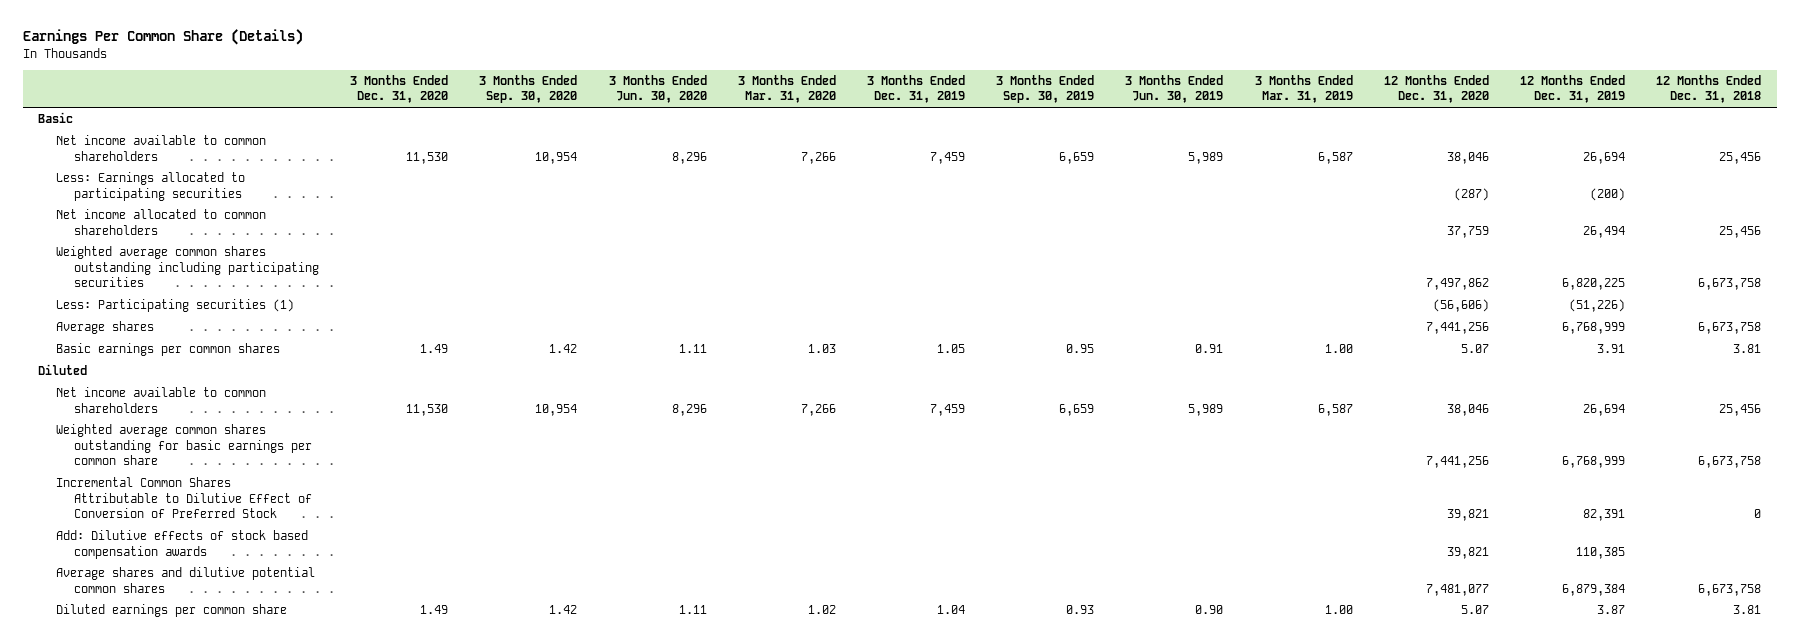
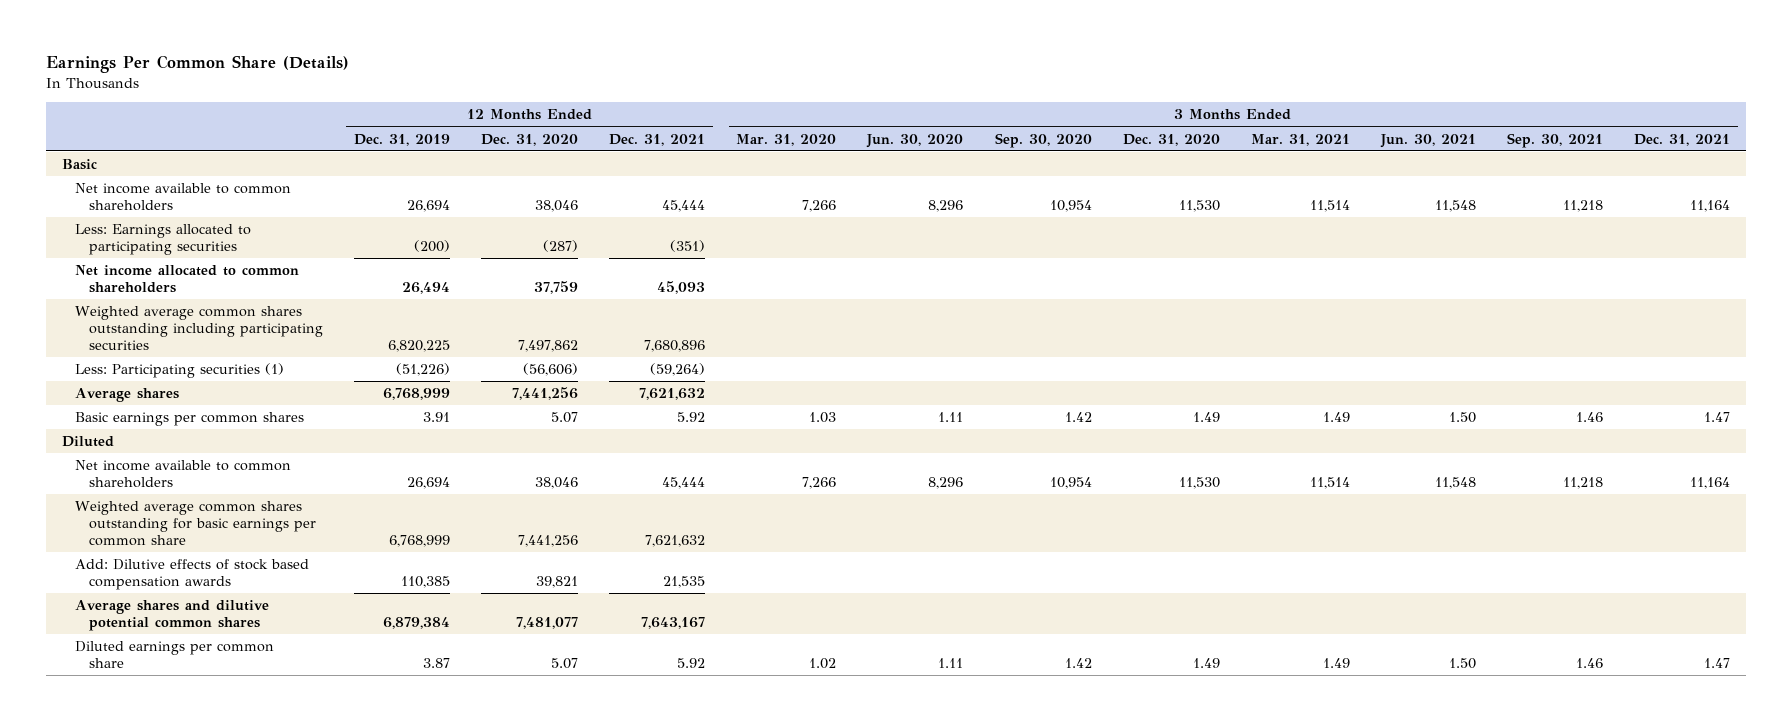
[867,75,966,104] 3 Months Ended Dec. 31, 2019 -> none
[996,75,1095,104] 3 Months Ended Sep. 30, 2019 -> none
[1125,75,1224,104] 3 Months Ended Jun. 30, 2019 -> none
[1254,75,1353,104] 3 Months Ended Mar. 31, 2019 -> none
[1656,75,1762,104] 12 Months Ended Dec. 31, 2018 -> none
none -> [609,133,706,146] Dec. 31, 2021
none -> [1250,133,1350,146] Mar. 31, 2021
none -> [1379,133,1476,148] Jun. 30, 2021
none -> [1506,132,1603,148] Sep. 30, 2021
none -> [1633,133,1730,146] Dec. 31, 2021
[56,477,312,518] Incremental Common Shares Attributable to Dilutive Effect of Conversion of Preferred Stock -> none

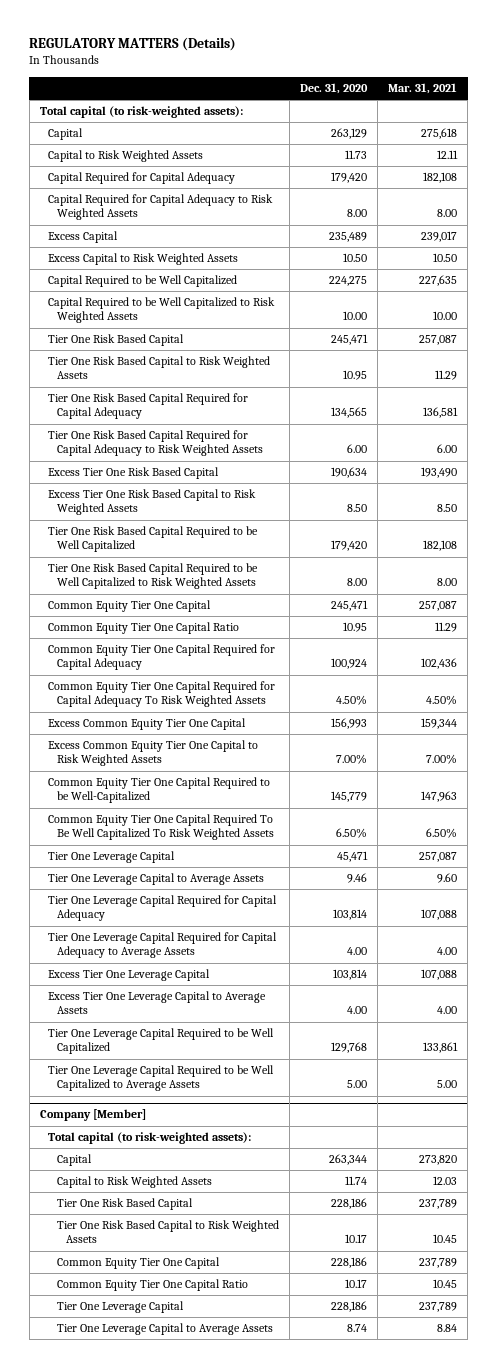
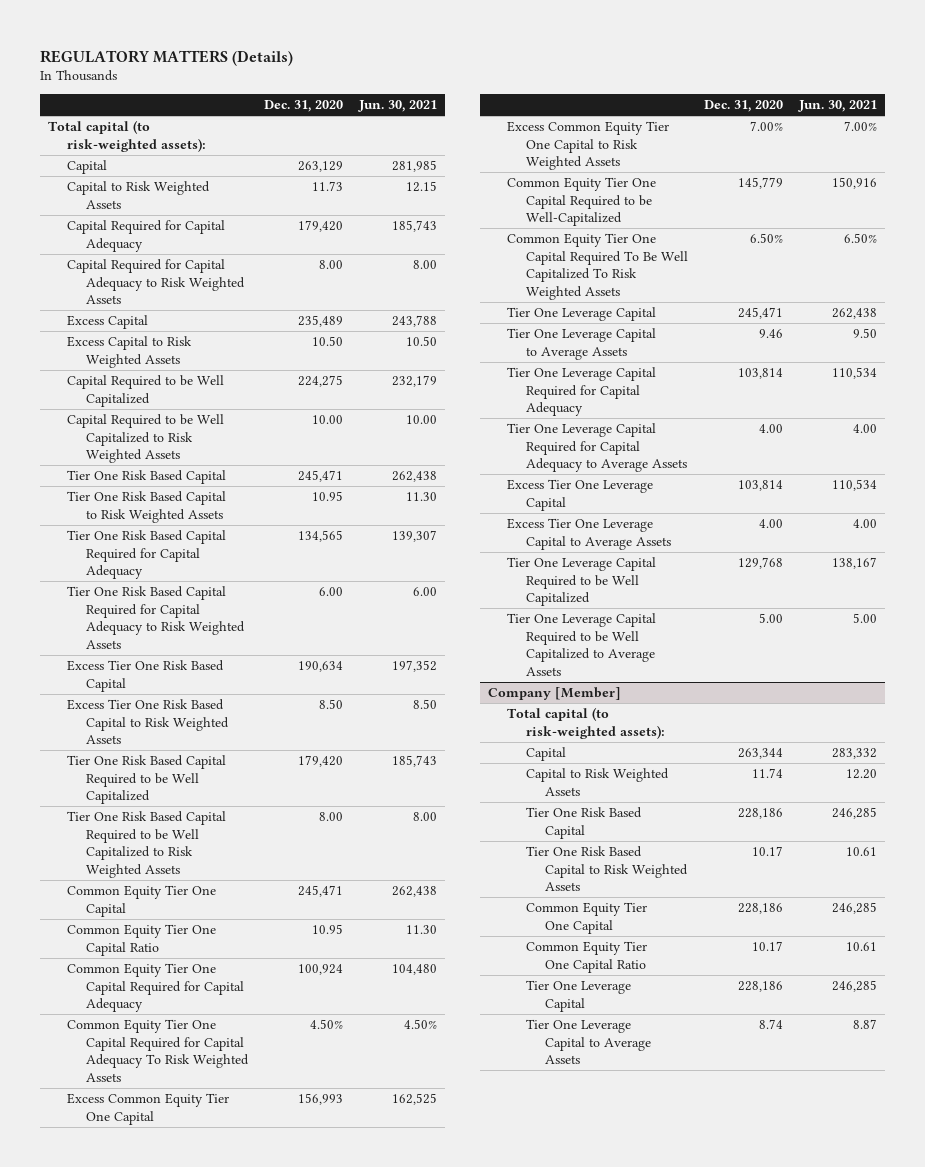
[388,82,458,94] Mar. 31, 2021 -> none
none -> [358,100,438,113] Jun. 30, 2021
[337,851,369,863] 45,471 -> [738,307,784,320] 245,471

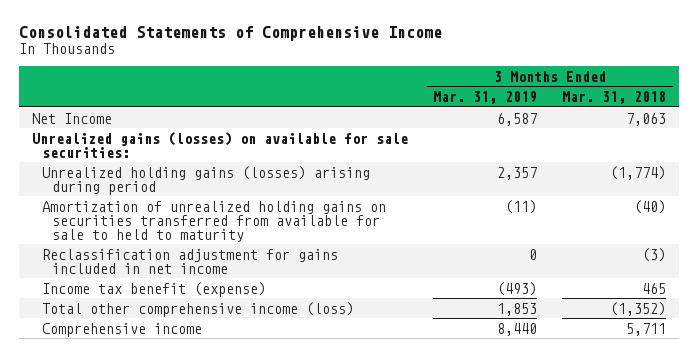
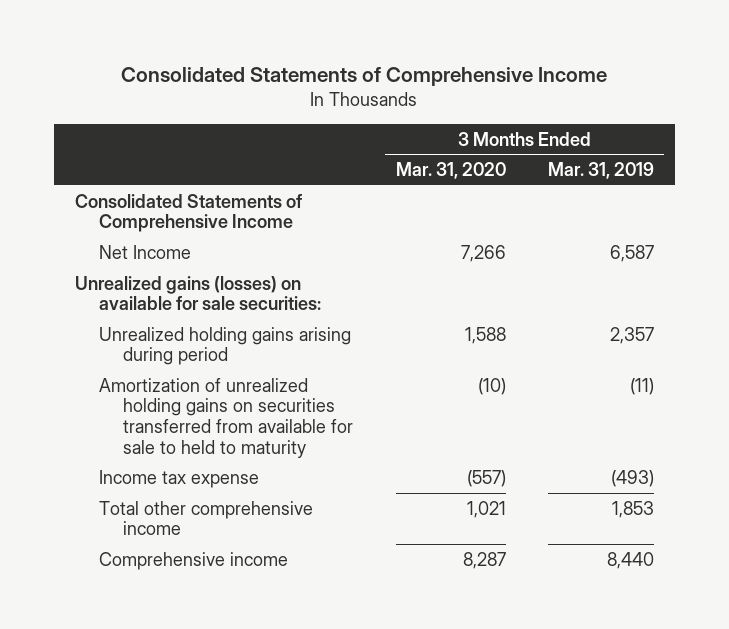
[562,90,667,104] Mar. 31, 2018 -> none
none -> [395,162,506,180] Mar. 31, 2020
none -> [75,193,303,233] Consolidated Statements of Comprehensive Income
[42,165,371,195] Unrealized holding gains (losses) arising during period -> [99,326,352,366] Unrealized holding gains arising during period
[42,248,339,274] Reclassification adjustment for gains included in net income -> none
[42,281,267,297] Income tax benefit (expense) -> [99,469,260,488] Income tax expense
[42,301,355,317] Total other comprehensive income (loss) -> [99,500,314,536] Total other comprehensive income

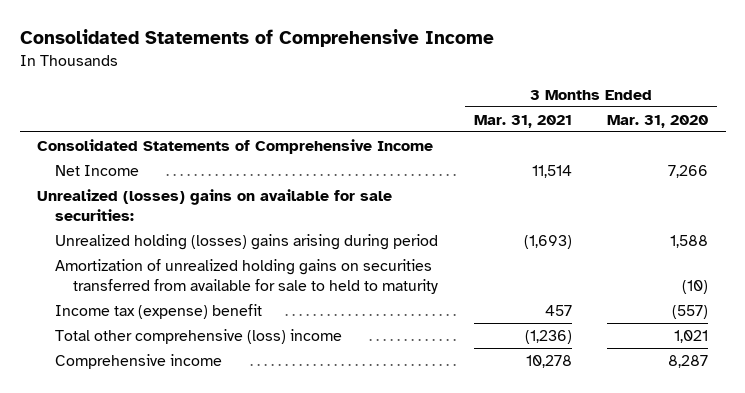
[547,162,654,180] Mar. 31, 2019 -> none
none -> [473,114,572,128] Mar. 31, 2021
[75,275,322,311] Unrealized gains (losses) on available for sale securities: -> [37,188,393,221] Unrealized (losses) gains on available for sale securities:
[99,326,352,366] Unrealized holding gains arising during period -> [55,233,439,250] Unrealized holding (losses) gains arising during period
[99,469,260,488] Income tax expense -> [55,303,263,319] Income tax (expense) benefit
[99,500,314,536] Total other comprehensive income -> [55,328,343,344] Total other comprehensive (loss) income

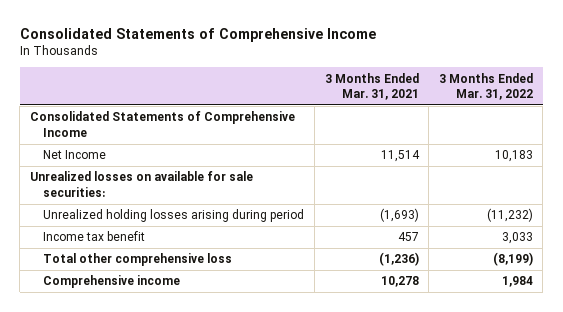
[606,114,708,128] Mar. 31, 2020 -> none
none -> [438,72,533,101] 3 Months Ended Mar. 31, 2022
[55,258,439,294] Amortization of unrealized holding gains on securities transferred from available for sale to held to maturity -> none
[37,188,393,221] Unrealized (losses) gains on available for sale securities: -> [29,171,253,198] Unrealized losses on available for sale securities:
[55,233,439,250] Unrealized holding (losses) gains arising during period -> [43,209,305,223] Unrealized holding losses arising during period
[55,303,263,319] Income tax (expense) benefit -> [43,231,146,242] Income tax benefit
[55,328,343,344] Total other comprehensive (loss) income -> [43,253,233,267] Total other comprehensive loss

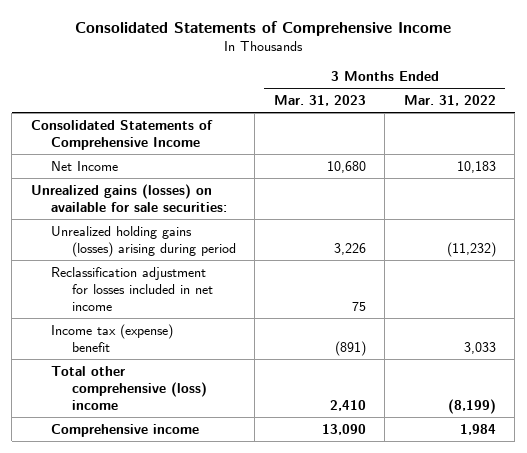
[324,72,419,101] 3 Months Ended Mar. 31, 2021 -> none
none -> [273,95,366,107] Mar. 31, 2023
[29,171,253,198] Unrealized losses on available for sale securities: -> [30,183,228,212] Unrealized gains (losses) on available for sale securities:
[43,209,305,223] Unrealized holding losses arising during period -> [51,225,236,257] Unrealized holding gains (losses) arising during period
none -> [51,266,213,311] Reclassification adjustment for losses included in net income
[43,231,146,242] Income tax benefit -> [51,323,174,352] Income tax (expense) benefit
[43,253,233,267] Total other comprehensive loss -> [51,365,207,410] Total other comprehensive (loss) income

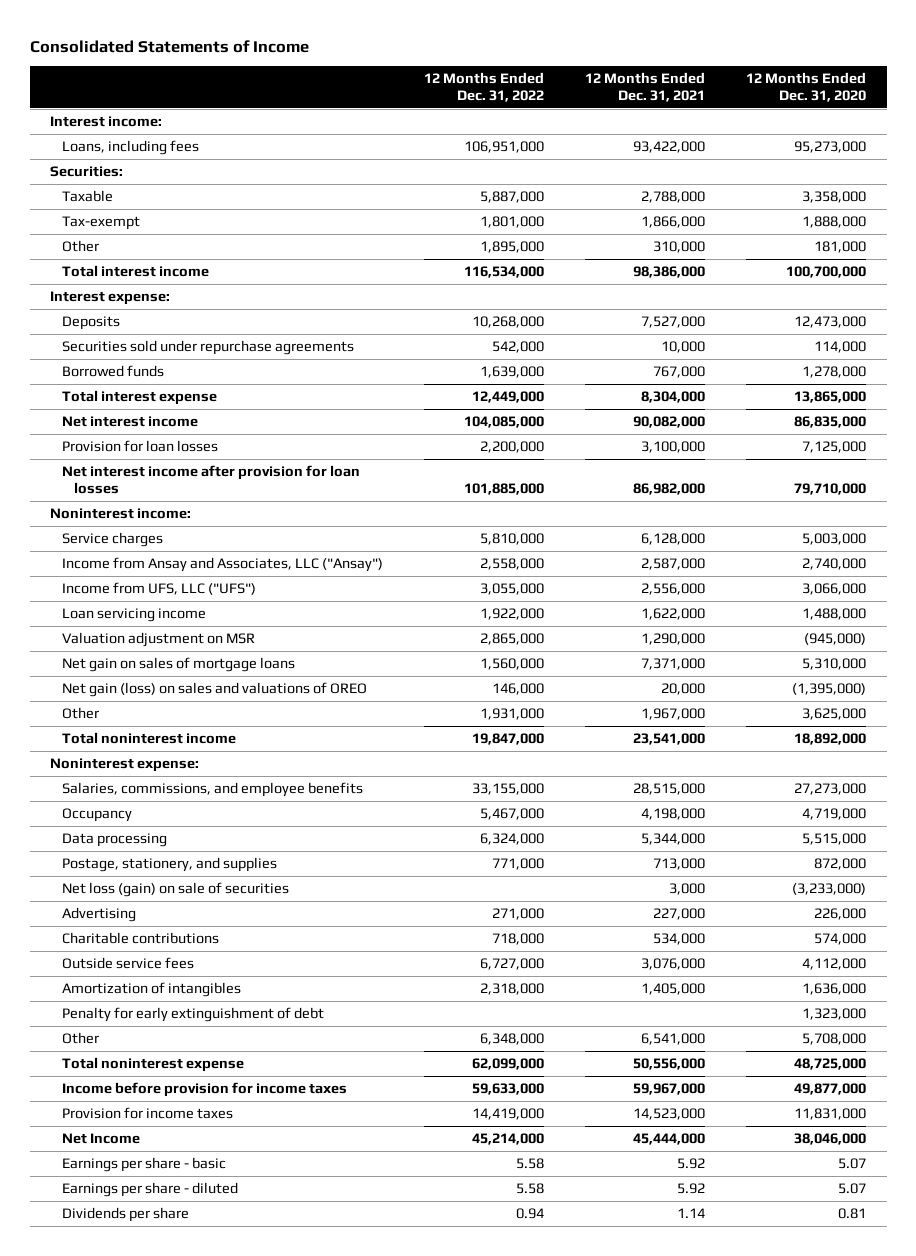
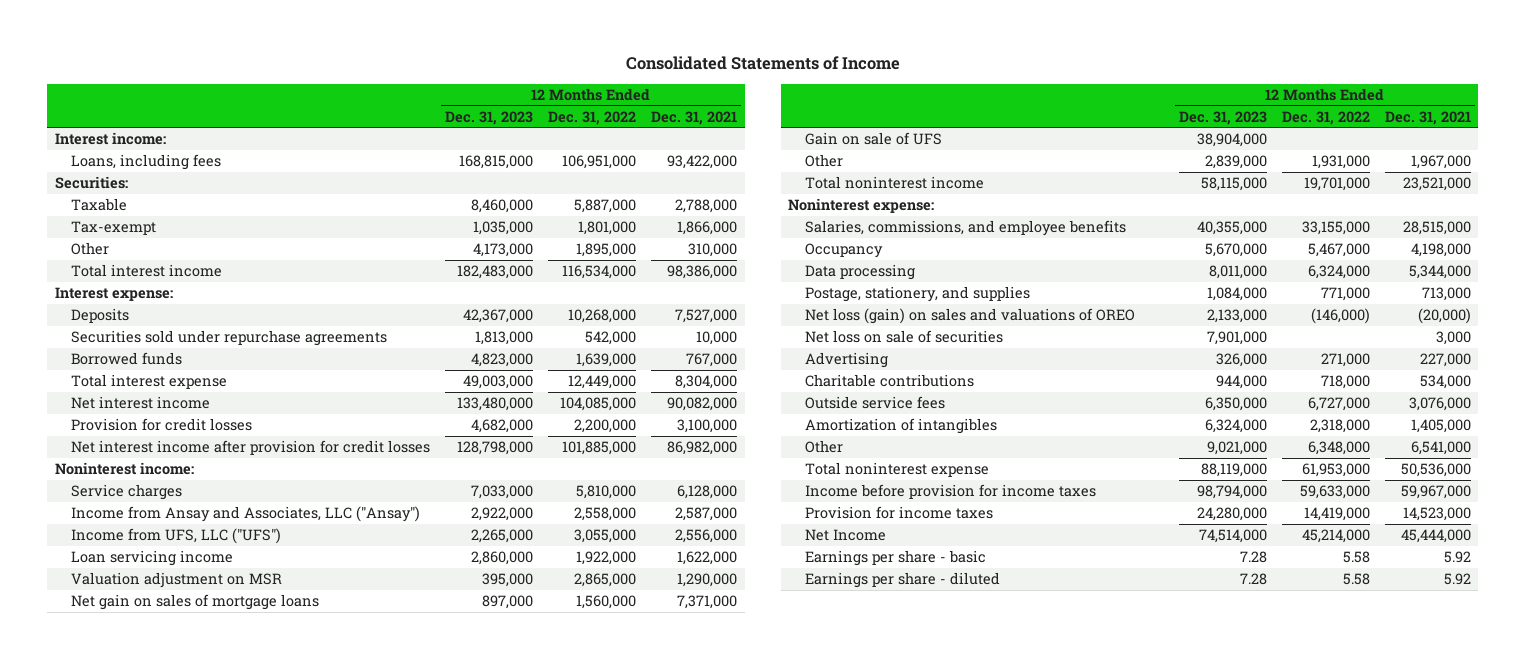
[746,72,867,102] 12 Months Ended Dec. 31, 2020 -> none
none -> [445,110,534,125] Dec. 31, 2023
[62,440,219,453] Provision for loan losses -> [70,418,252,432] Provision for credit losses
[62,465,361,494] Net interest income after provision for loan losses -> [70,440,430,456] Net interest income after provision for credit losses
[62,682,368,698] Net gain (loss) on sales and valuations of OREO -> none
none -> [804,132,942,146] Gain on sale of UFS
[472,733,545,746] 19,847,000 -> [1303,177,1370,192] 19,701,000
[633,733,706,746] 23,541,000 -> [1402,177,1471,192] 23,521,000
none -> [804,308,1135,325] Net loss (gain) on sales and valuations of OREO
[62,882,290,898] Net loss (gain) on sale of securities -> [804,330,1003,344] Net loss on sale of securities
[62,1007,325,1023] Penalty for early extinguishment of debt -> none
[472,1058,545,1071] 62,099,000 -> [1301,463,1370,478] 61,953,000
[633,1058,706,1071] 50,556,000 -> [1400,463,1471,478] 50,536,000
[62,1207,190,1223] Dividends per share -> none

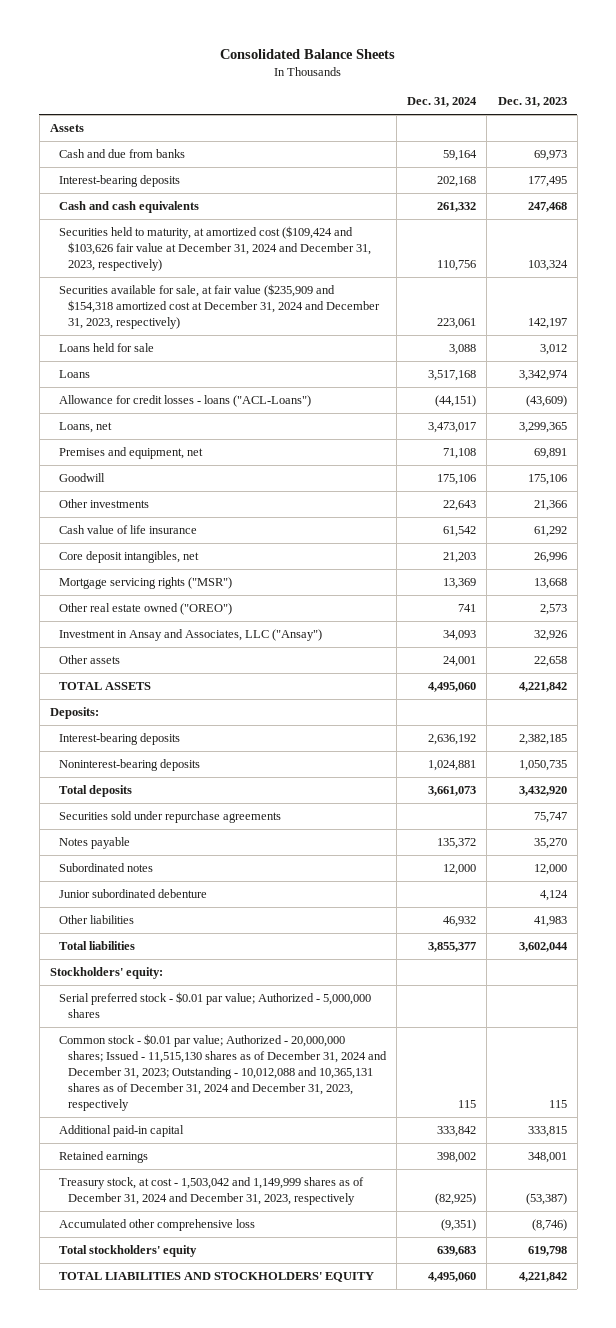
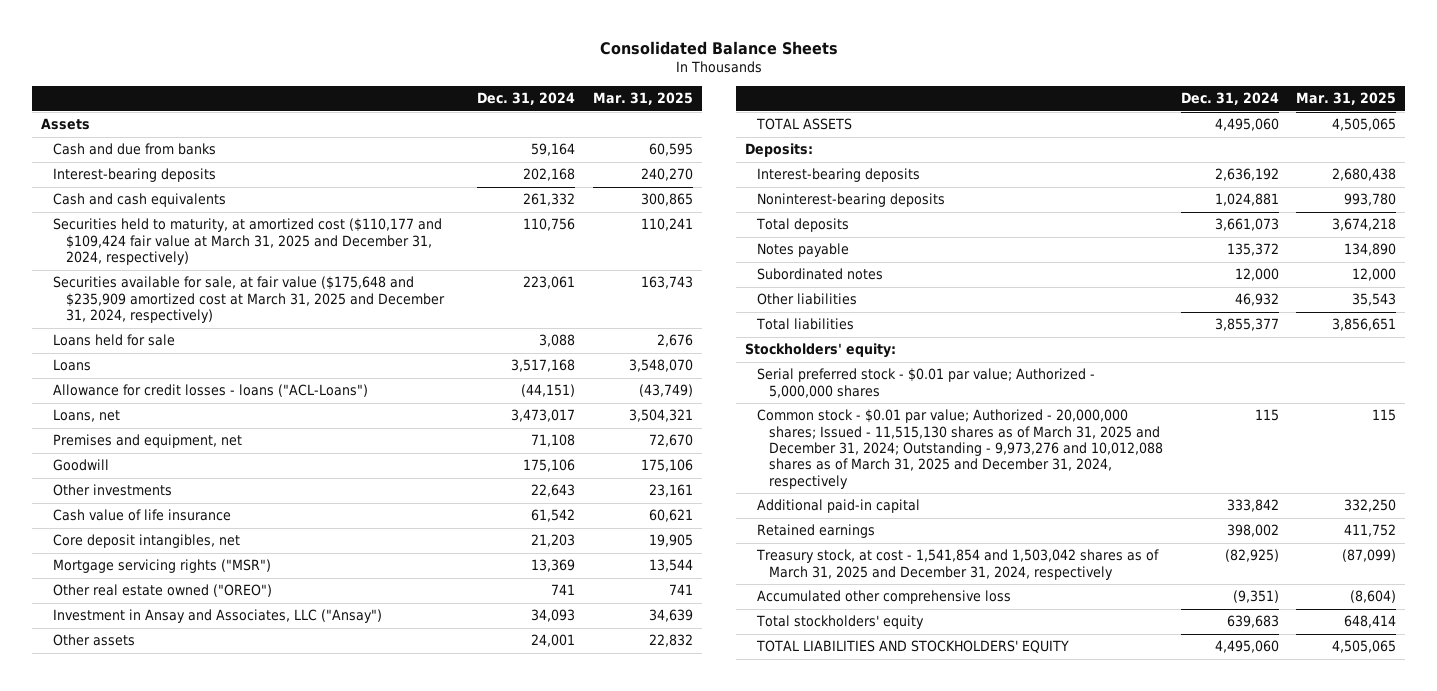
[497,97,567,108] Dec. 31, 2023 -> none
none -> [592,92,693,106] Mar. 31, 2025
[58,225,371,271] Securities held to maturity, at amortized cost ($109,424 and $103,626 fair value at December 31, 2024 and December 31, 2023, respectively) -> [53,218,443,266] Securities held to maturity, at amortized cost ($110,177 and $109,424 fair value at March 31, 2025 and December 31, 2024, respectively)
[58,283,380,329] Securities available for sale, at fair value ($235,909 and $154,318 amortized cost at December 31, 2024 and December 31, 2023, respectively) -> [53,276,445,324] Securities available for sale, at fair value ($175,648 and $235,909 amortized cost at March 31, 2025 and December 31, 2024, respectively)
[58,810,281,823] Securities sold under repurchase agreements -> none
[58,888,207,898] Junior subordinated debenture -> none
[58,1033,387,1112] Common stock - $0.01 par value; Authorized - 20,000,000 shares; Issued - 11,515,130 shares as of December 31, 2024 and December 31, 2023; Outstanding - 10,012,088 and 10,365,131 shares as of December 31, 2024 and December 31, 2023, respectively -> [756,409,1164,489] Common stock - $0.01 par value; Authorized - 20,000,000 shares; Issued - 11,515,130 shares as of March 31, 2025 and December 31, 2024; Outstanding - 9,973,276 and 10,012,088 shares as of March 31, 2025 and December 31, 2024, respectively
[58,1176,364,1205] Treasury stock, at cost - 1,503,042 and 1,149,999 shares as of December 31, 2024 and December 31, 2023, respectively -> [755,549,1159,580] Treasury stock, at cost - 1,541,854 and 1,503,042 shares as of March 31, 2025 and December 31, 2024, respectively

